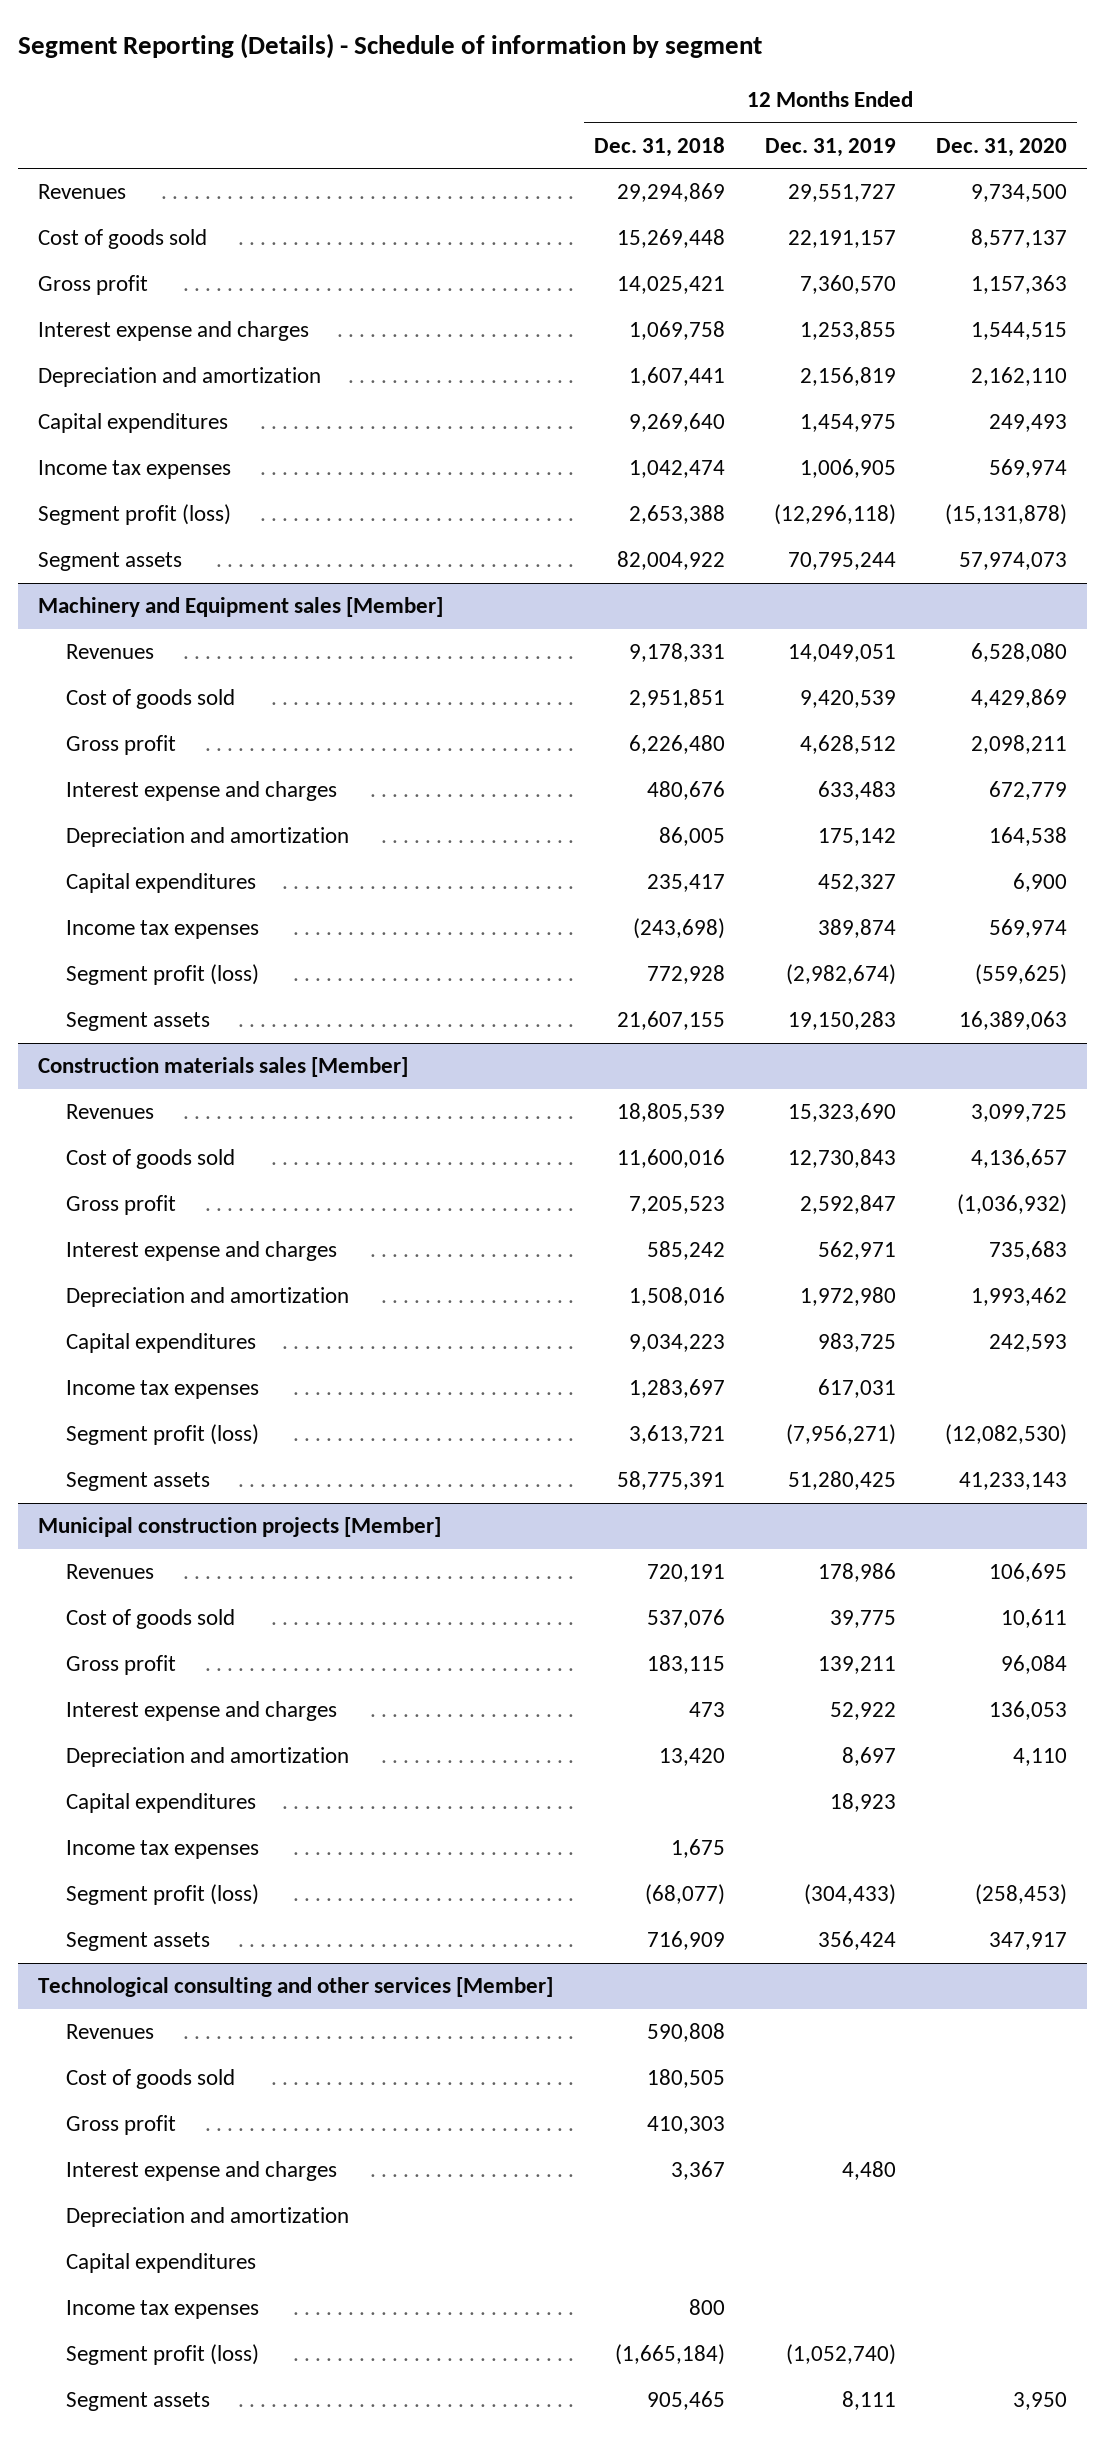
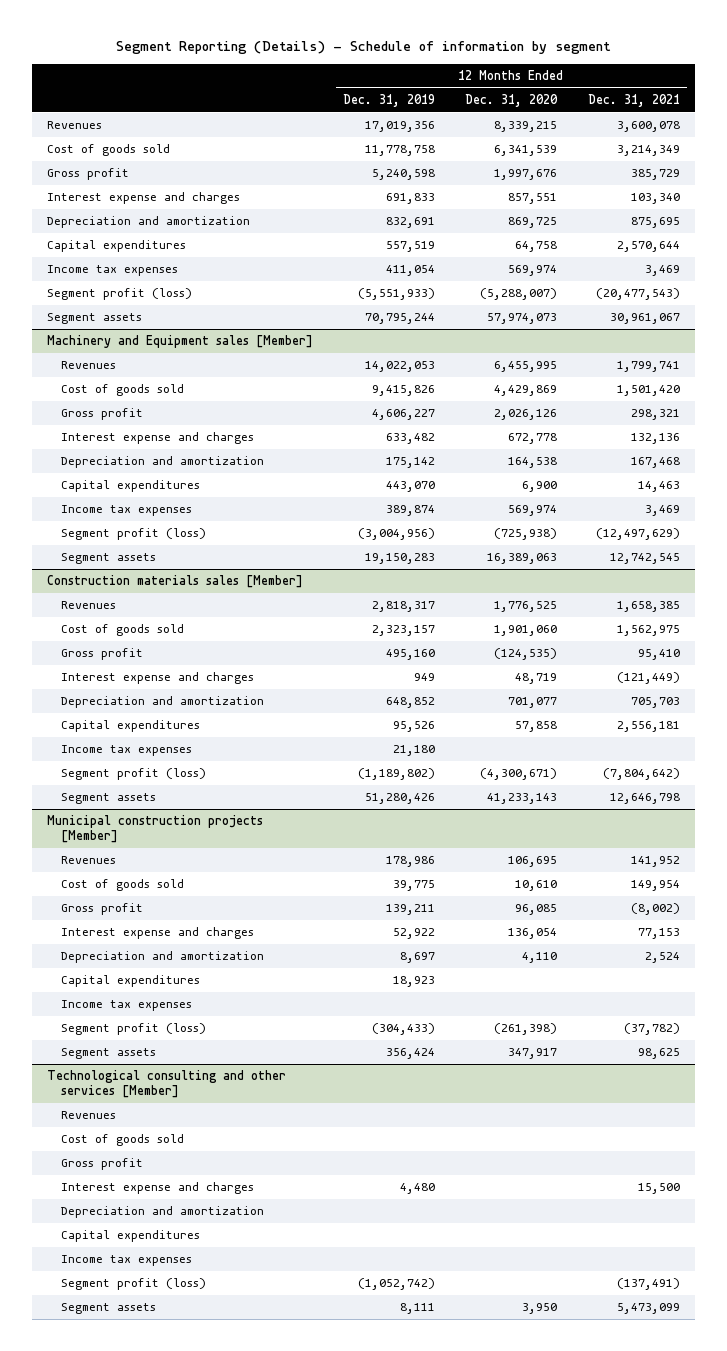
[593,136,725,157] Dec. 31, 2018 -> none
none -> [587,93,680,107] Dec. 31, 2021
[787,184,896,203] 29,551,727 -> [365,121,436,133] 17,019,356
[970,184,1067,203] 9,734,500 -> [494,121,558,133] 8,339,215
[787,230,896,249] 22,191,157 -> [365,145,436,157] 11,778,758
[970,229,1067,249] 8,577,137 -> [494,145,558,157] 6,341,539
[799,275,896,295] 7,360,570 -> [372,169,436,181] 5,240,598
[970,275,1067,295] 1,157,363 -> [494,169,558,181] 1,997,676
[799,321,896,341] 1,253,855 -> [386,193,436,205] 691,833
[970,322,1067,341] 1,544,515 -> [508,193,558,205] 857,551
[799,367,896,387] 2,156,819 -> [386,217,436,229] 832,691
[970,367,1067,387] 2,162,110 -> [508,217,558,229] 869,725
[799,414,896,433] 1,454,975 -> [386,241,436,253] 557,519
[988,414,1067,433] 249,493 -> [515,241,558,253] 64,758
[799,459,896,479] 1,006,905 -> [386,265,436,277] 411,054
[773,504,896,526] (12,296,118) -> [358,288,436,301] (5,551,933)
[944,504,1067,526] (15,131,878) -> [480,288,558,301] (5,288,007)
[787,644,896,663] 14,049,051 -> [365,361,436,373] 14,022,053
[970,643,1067,663] 6,528,080 -> [494,361,558,373] 6,455,995
[799,690,896,709] 9,420,539 -> [372,385,436,397] 9,415,826
[799,735,896,755] 4,628,512 -> [372,409,436,421] 4,606,227
[970,735,1067,755] 2,098,211 -> [494,409,558,421] 2,026,126
[817,781,896,801] 633,483 -> [386,433,436,445] 633,482
[988,781,1067,801] 672,779 -> [508,433,558,445] 672,778
[817,874,896,893] 452,327 -> [386,481,436,493] 443,070
[785,964,896,986] (2,982,674) -> [358,528,436,541] (3,004,956)
[974,964,1067,986] (559,625) -> [494,528,558,541] (725,938)
[787,1103,896,1123] 15,323,690 -> [372,601,436,613] 2,818,317
[970,1104,1067,1123] 3,099,725 -> [494,601,558,613] 1,776,525
[787,1149,896,1169] 12,730,843 -> [372,625,436,637] 2,323,157
[970,1149,1067,1169] 4,136,657 -> [494,625,558,637] 1,901,060
[799,1195,896,1215] 2,592,847 -> [386,649,436,661] 495,160
[956,1194,1067,1216] (1,036,932) -> [494,648,558,661] (124,535)
[817,1241,896,1261] 562,971 -> [414,673,436,682] 949
[988,1241,1067,1261] 735,683 -> [515,673,558,685] 48,719
[799,1287,896,1307] 1,972,980 -> [386,697,436,709] 648,852
[970,1287,1067,1307] 1,993,462 -> [508,697,558,709] 701,077
[817,1333,896,1353] 983,725 -> [393,721,436,733] 95,526
[988,1334,1067,1353] 242,593 -> [515,721,558,733] 57,858
[817,1379,896,1399] 617,031 -> [393,745,436,757] 21,180
[785,1424,896,1446] (7,956,271) -> [358,768,436,781] (1,189,802)
[944,1424,1067,1446] (12,082,530) -> [480,768,558,781] (4,300,671)
[787,1471,896,1491] 51,280,425 -> [365,793,436,805] 51,280,426
[1000,1609,1067,1629] 10,611 -> [515,880,558,892] 10,610
[1000,1655,1067,1675] 96,084 -> [515,904,558,916] 96,085
[988,1701,1067,1721] 136,053 -> [508,928,558,940] 136,054
[974,1884,1067,1906] (258,453) -> [494,1023,558,1036] (261,398)
[785,2344,896,2366] (1,052,740) -> [358,1278,436,1291] (1,052,742)

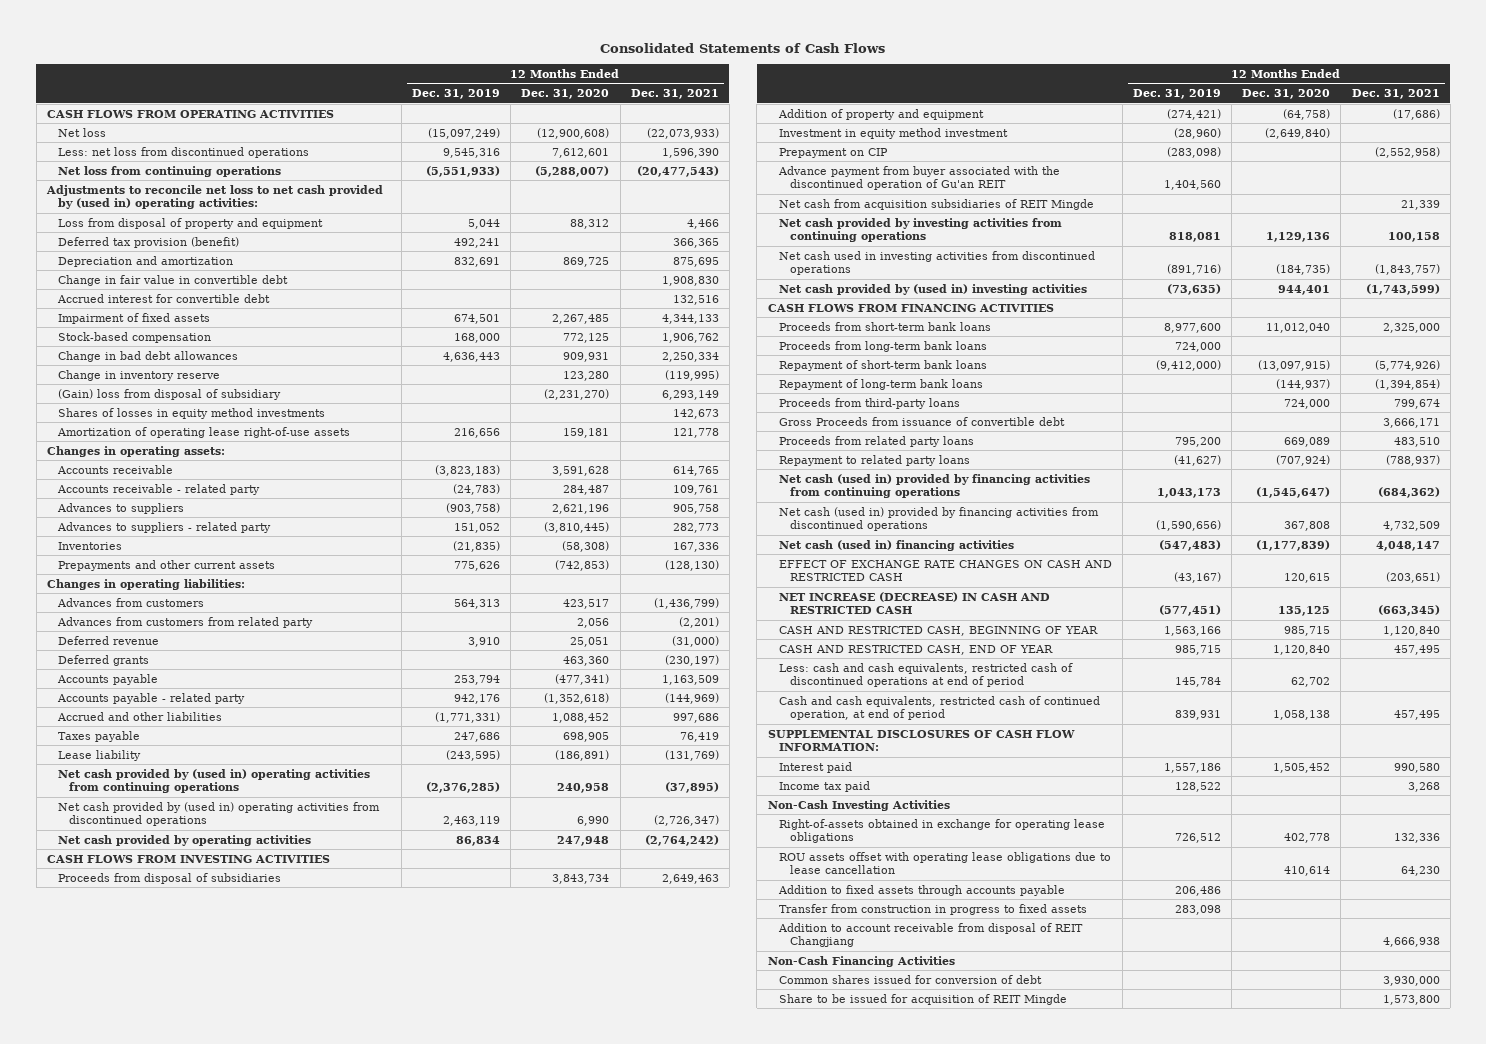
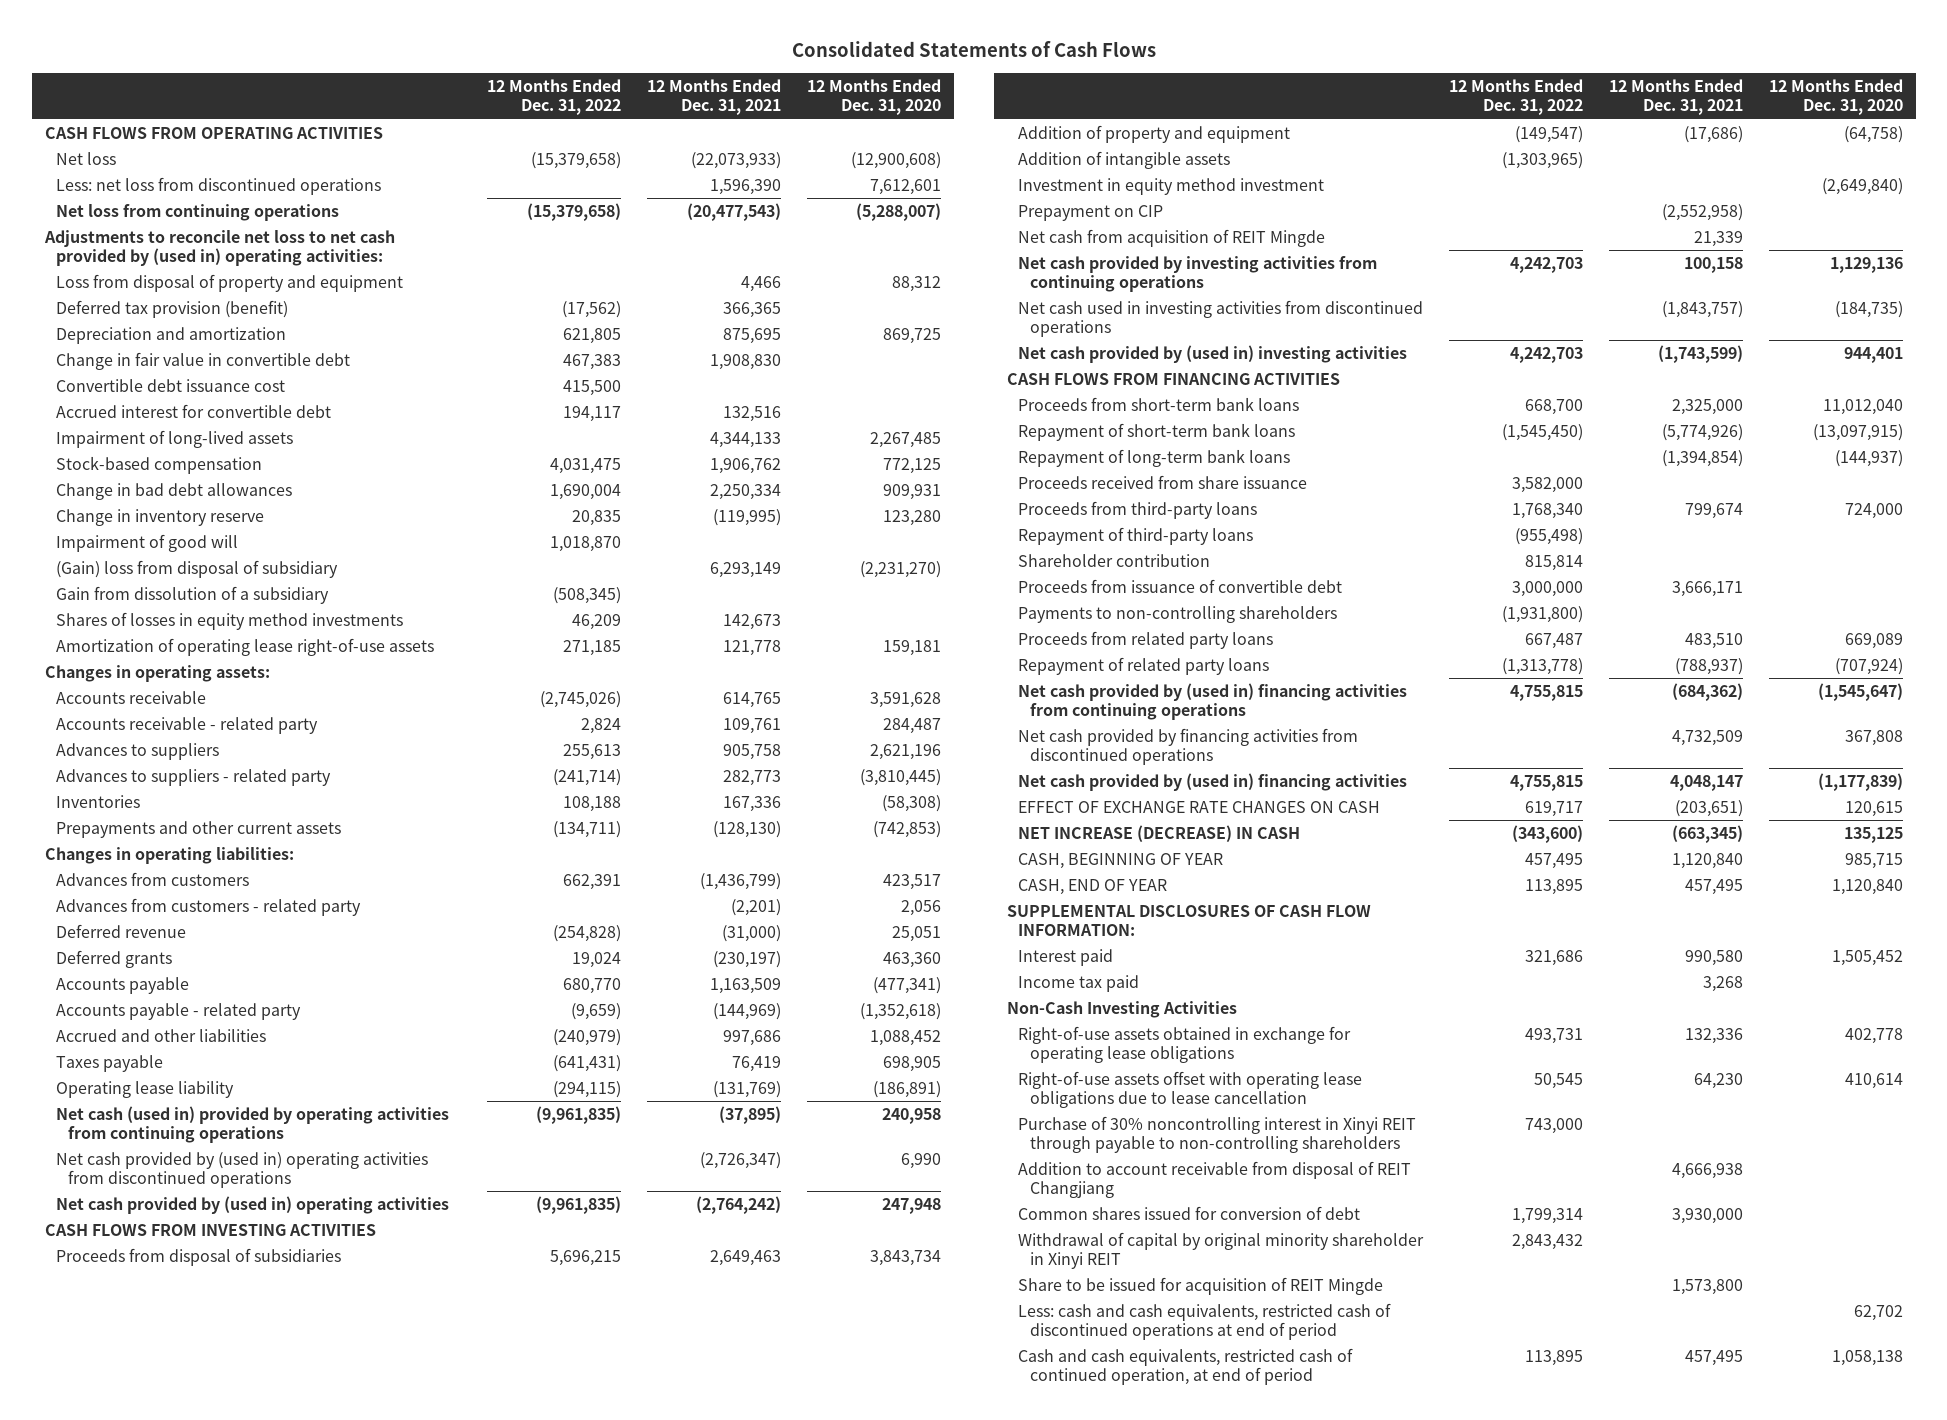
[412,89,501,100] Dec. 31, 2019 -> none
none -> [487,79,622,116] 12 Months Ended Dec. 31, 2022
none -> [56,379,286,393] Convertible debt issuance cost
[57,312,210,324] Impairment of fixed assets -> [56,430,294,449] Impairment of long-lived assets
none -> [56,534,239,553] Impairment of good will
none -> [56,586,330,605] Gain from dissolution of a subsidiary
[56,616,313,628] Advances from customers from related party -> [56,898,362,917] Advances from customers - related party
[57,749,141,761] Lease liability -> [56,1081,235,1099] Operating lease liability
[57,768,370,793] Net cash provided by (used in) operating activities from continuing operations -> [56,1106,450,1144] Net cash (used in) provided by operating activities from continuing operations
[57,834,311,846] Net cash provided by operating activities -> [56,1196,450,1215] Net cash provided by (used in) operating activities
none -> [1018,151,1231,170] Addition of intangible assets
[777,165,1060,190] Advance payment from buyer associated with the discontinued operation of Gu'an REIT -> none
[778,198,1094,210] Net cash from acquisition subsidiaries of REIT Mingde -> [1018,229,1326,248] Net cash from acquisition of REIT Mingde
[778,340,987,352] Proceeds from long-term bank loans -> none
none -> [1018,475,1308,490] Proceeds received from share issuance
none -> [1018,527,1254,546] Repayment of third-party loans
none -> [1018,554,1211,568] Shareholder contribution
[778,416,1065,426] Gross Proceeds from issuance of convertible debt -> [1018,579,1343,594] Proceeds from issuance of convertible debt
none -> [1018,606,1338,624] Payments to non-controlling shareholders
[778,454,970,466] Repayment to related party loans -> [1018,657,1270,676] Repayment of related party loans
[778,473,1090,498] Net cash (used in) provided by financing activities from continuing operations -> [1018,683,1408,721] Net cash provided by (used in) financing activities from continuing operations
[778,506,1099,531] Net cash (used in) provided by financing activities from discontinued operations -> [1018,728,1359,766] Net cash provided by financing activities from discontinued operations
[778,539,1014,551] Net cash (used in) financing activities -> [1018,773,1408,792] Net cash provided by (used in) financing activities
[778,559,1112,581] EFFECT OF EXCHANGE RATE CHANGES ON CASH AND RESTRICTED CASH -> [1018,801,1381,814] EFFECT OF EXCHANGE RATE CHANGES ON CASH
[778,591,1050,614] NET INCREASE (DECREASE) IN CASH AND RESTRICTED CASH -> [1018,825,1301,843] NET INCREASE (DECREASE) IN CASH
[778,625,1098,636] CASH AND RESTRICTED CASH, BEGINNING OF YEAR -> [1018,853,1224,870] CASH, BEGINNING OF YEAR
[778,644,1053,655] CASH AND RESTRICTED CASH, END OF YEAR -> [1018,879,1168,896] CASH, END OF YEAR
[778,903,1087,915] Transfer from construction in progress to fixed assets -> none
[778,818,1105,843] Right-of-assets obtained in exchange for operating lease obligations -> [1018,1026,1352,1064] Right-of-use assets obtained in exchange for operating lease obligations
[778,851,1111,874] ROU assets offset with operating lease obligations due to lease cancellation -> [1018,1071,1363,1109] Right-of-use assets offset with operating lease obligations due to lease cancellation
[777,884,1065,896] Addition to fixed assets through accounts payable -> [1018,1116,1417,1154] Purchase of 30% noncontrolling interest in Xinyi REIT through payable to non-controlling shareholders
[767,955,955,967] Non-Cash Financing Activities -> none
none -> [1018,1232,1425,1270] Withdrawal of capital by original minority shareholder in Xinyi REIT
[778,662,1073,687] Less: cash and cash equivalents, restricted cash of discontinued operations at end of period -> [1018,1303,1392,1341] Less: cash and cash equivalents, restricted cash of discontinued operations at end of period
[778,695,1100,720] Cash and cash equivalents, restricted cash of continued operation, at end of period -> [1018,1348,1354,1386] Cash and cash equivalents, restricted cash of continued operation, at end of period

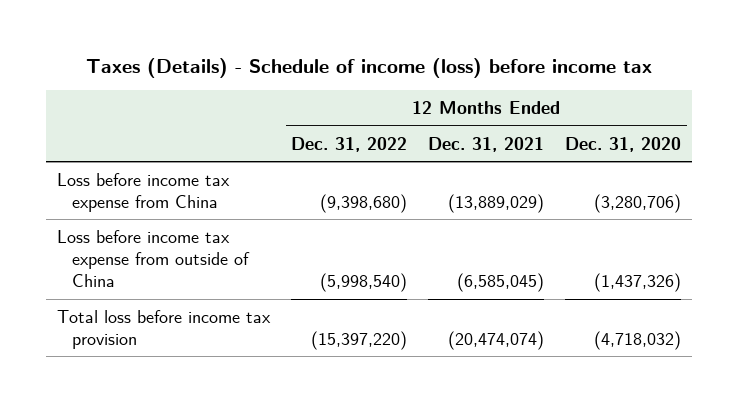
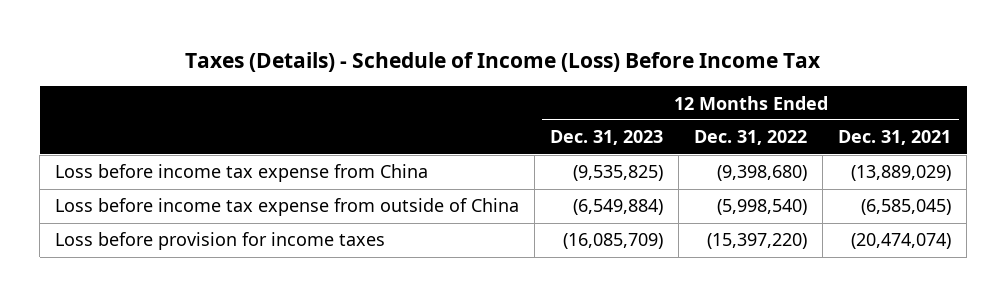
[86,58,653,79] Taxes (Details) - Schedule of income (loss) before income tax -> [185,51,822,72] Taxes (Details) - Schedule of Income (Loss) Before Income Tax
[565,136,682,152] Dec. 31, 2020 -> none
none -> [550,130,664,146] Dec. 31, 2023
[56,309,271,349] Total loss before income tax provision -> [55,232,386,251] Loss before provision for income taxes

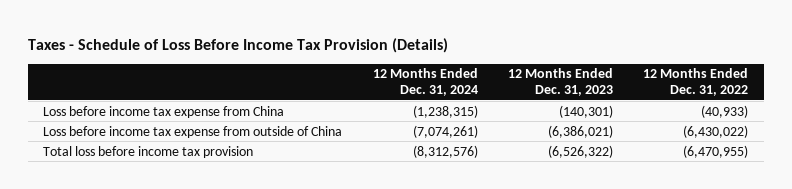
[185,51,822,72] Taxes (Details) - Schedule of Income (Loss) Before Income Tax -> [27,37,448,53] Taxes - Schedule of Loss Before Income Tax Provision (Details)
[838,130,952,146] Dec. 31, 2021 -> none
none -> [372,68,478,97] 12 Months Ended Dec. 31, 2024
[573,165,664,182] (9,535,825) -> [558,104,613,118] (140,301)
[717,165,808,182] (9,398,680) -> [701,104,749,118] (40,933)
[573,199,664,216] (6,549,884) -> [547,124,613,138] (6,386,021)
[717,199,808,216] (5,998,540) -> [683,124,749,138] (6,430,022)
[55,232,386,251] Loss before provision for income taxes -> [43,145,254,158] Total loss before income tax provision
[563,233,664,250] (16,085,709) -> [547,144,613,158] (6,526,322)
[707,233,808,250] (15,397,220) -> [683,144,749,158] (6,470,955)

